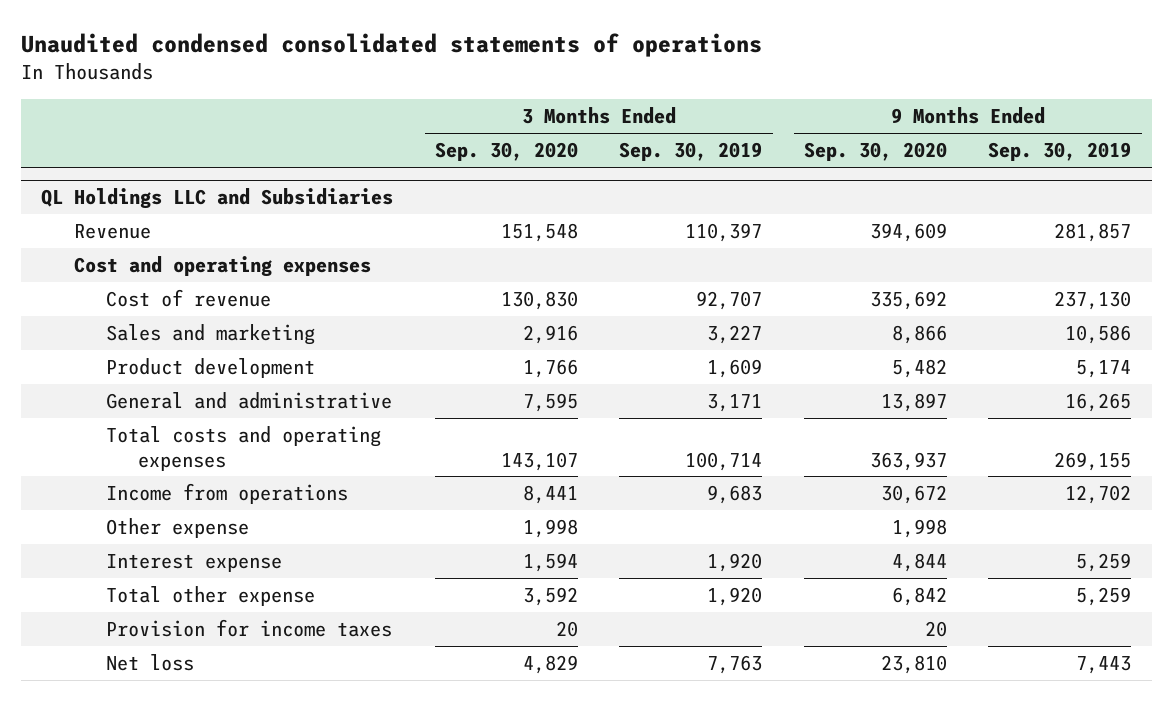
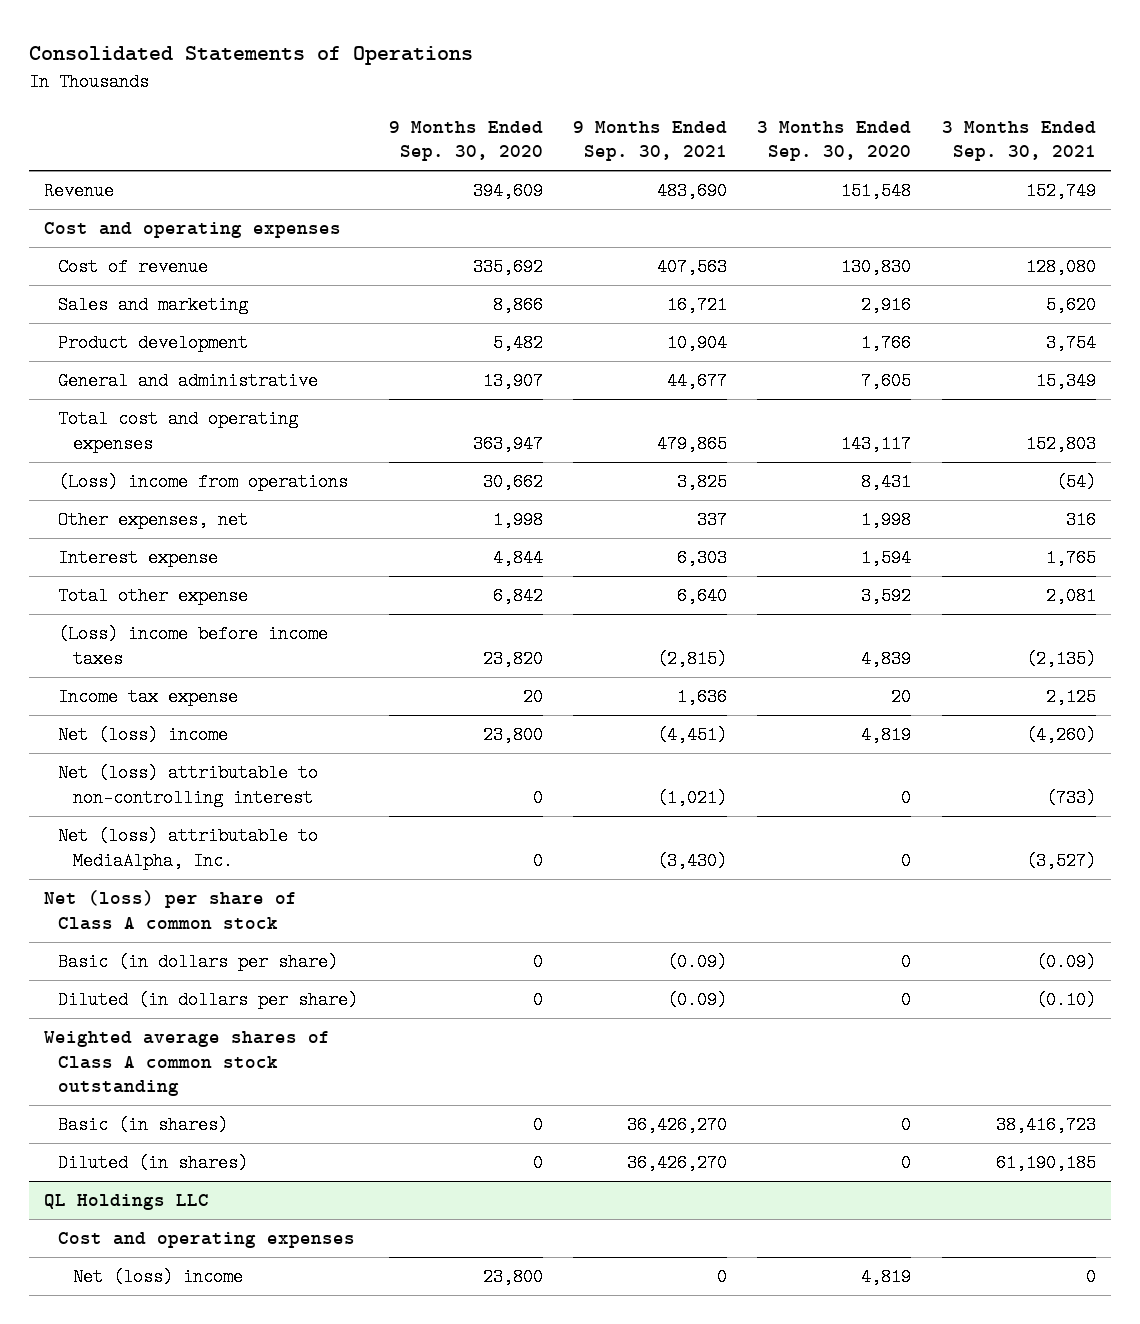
[20,32,762,57] Unaudited condensed consolidated statements of operations -> [29,46,474,66] Consolidated Statements of Operations
[619,142,763,162] Sep. 30, 2019 -> none
[988,142,1132,162] Sep. 30, 2019 -> none
none -> [573,120,728,162] 9 Months Ended Sep. 30, 2021
none -> [941,120,1096,162] 3 Months Ended Sep. 30, 2021
[41,188,394,210] QL Holdings LLC and Subsidiaries -> none
[522,392,578,412] 7,595 -> [861,372,912,391] 7,605
[880,392,947,412] 13,897 -> [482,372,543,391] 13,907
[105,425,381,471] Total costs and operating expenses -> [58,410,299,453] Total cost and operating expenses
[500,451,578,471] 143,107 -> [841,434,912,453] 143,117
[869,451,947,471] 363,937 -> [472,434,543,453] 363,947
[105,482,348,504] Income from operations -> [58,473,349,492] (Loss) income from operations
[522,484,578,504] 8,441 -> [861,473,912,492] 8,431
[880,484,947,504] 30,672 -> [482,473,543,492] 30,662
[105,517,249,538] Other expense -> [58,511,249,530] Other expenses, net
none -> [58,625,329,668] (Loss) income before income taxes
[105,618,392,637] Provision for income taxes -> [58,688,239,707] Income tax expense
none -> [58,726,229,745] Net (loss) income
none -> [58,764,319,807] Net (loss) attributable to non-controlling interest
[105,653,194,671] Net loss -> [58,827,319,870] Net (loss) attributable to MediaAlpha, Inc.
[522,654,578,674] 4,829 -> [901,851,912,870] 0
[880,654,947,674] 23,810 -> [532,851,543,870] 0
none -> [44,890,298,930] Net (loss) per share of Class A common stock
none -> [58,953,339,972] Basic (in dollars per share)
none -> [58,991,359,1010] Diluted (in dollars per share)
none -> [44,1031,331,1096] Weighted average shares of Class A common stock outstanding
none -> [58,1116,229,1135] Basic (in shares)
none -> [58,1154,249,1173] Diluted (in shares)
none -> [44,1194,210,1211] QL Holdings LLC
none -> [58,1232,356,1249] Cost and operating expenses
none -> [72,1268,243,1287] Net (loss) income

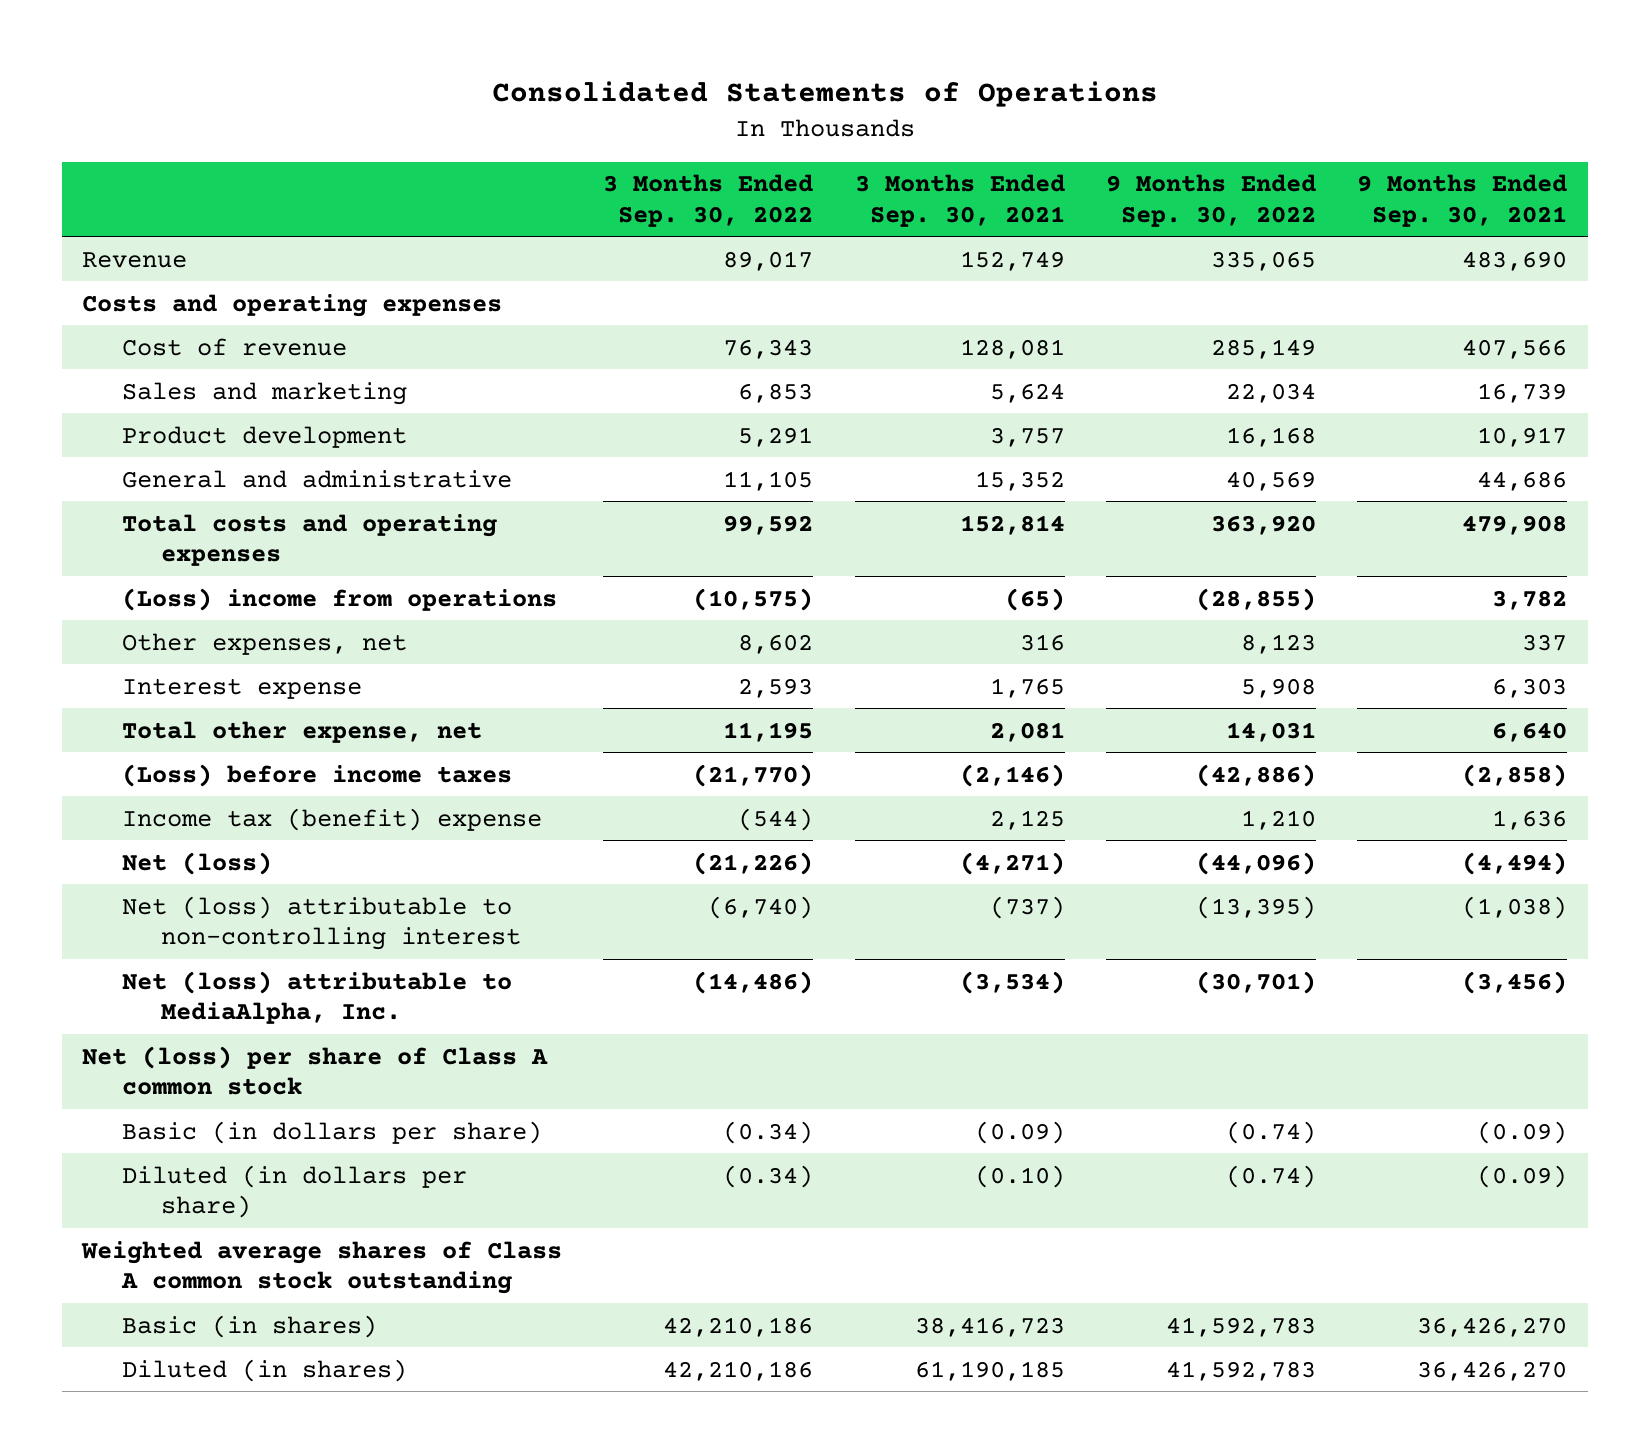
[388,120,543,162] 9 Months Ended Sep. 30, 2020 -> none
[757,120,912,162] 3 Months Ended Sep. 30, 2020 -> none
none -> [603,174,814,227] 3 Months Ended Sep. 30, 2022
none -> [1106,174,1317,227] 9 Months Ended Sep. 30, 2022
[44,222,342,239] Cost and operating expenses -> [82,293,503,317] Costs and operating expenses
[657,258,728,277] 407,563 -> [1462,338,1568,359] 407,566
[1025,258,1096,277] 128,080 -> [959,338,1065,359] 128,081
[667,296,728,315] 16,721 -> [1477,382,1568,403] 16,739
[1045,296,1096,315] 5,620 -> [989,382,1065,403] 5,624
[667,334,728,353] 10,904 -> [1477,426,1568,447] 10,917
[1045,334,1096,353] 3,754 -> [989,426,1065,447] 3,757
[667,372,728,391] 44,677 -> [1477,470,1568,491] 44,686
[1035,372,1096,391] 15,349 -> [974,470,1065,491] 15,352
[58,410,299,453] Total cost and operating expenses -> [121,513,497,566] Total costs and operating expenses
[657,434,728,453] 479,865 -> [1462,514,1568,535] 479,908
[1025,434,1096,453] 152,803 -> [959,514,1065,535] 152,814
[677,473,728,492] 3,825 -> [1492,589,1568,610] 3,782
[1055,473,1096,492] (54) -> [1004,587,1065,611] (65)
[58,587,249,606] Total other expense -> [121,720,482,743] Total other expense, net
[58,625,329,668] (Loss) income before income taxes -> [121,763,512,787] (Loss) before income taxes
[657,649,728,668] (2,815) -> [1462,763,1568,787] (2,858)
[1025,649,1096,668] (2,135) -> [959,763,1065,787] (2,146)
[58,688,239,707] Income tax expense -> [121,807,542,831] Income tax (benefit) expense
[58,726,229,745] Net (loss) income -> [121,851,272,875] Net (loss)
[657,726,728,745] (4,451) -> [1462,851,1568,875] (4,494)
[1025,726,1096,745] (4,260) -> [959,851,1065,875] (4,271)
[657,788,728,807] (1,021) -> [1462,895,1568,919] (1,038)
[1045,788,1096,807] (733) -> [989,895,1065,919] (737)
[657,851,728,870] (3,430) -> [1462,970,1568,994] (3,456)
[1025,851,1096,870] (3,527) -> [959,970,1065,994] (3,534)
[44,1194,210,1211] QL Holdings LLC -> none
[58,1232,356,1249] Cost and operating expenses -> none
[72,1268,243,1287] Net (loss) income -> none

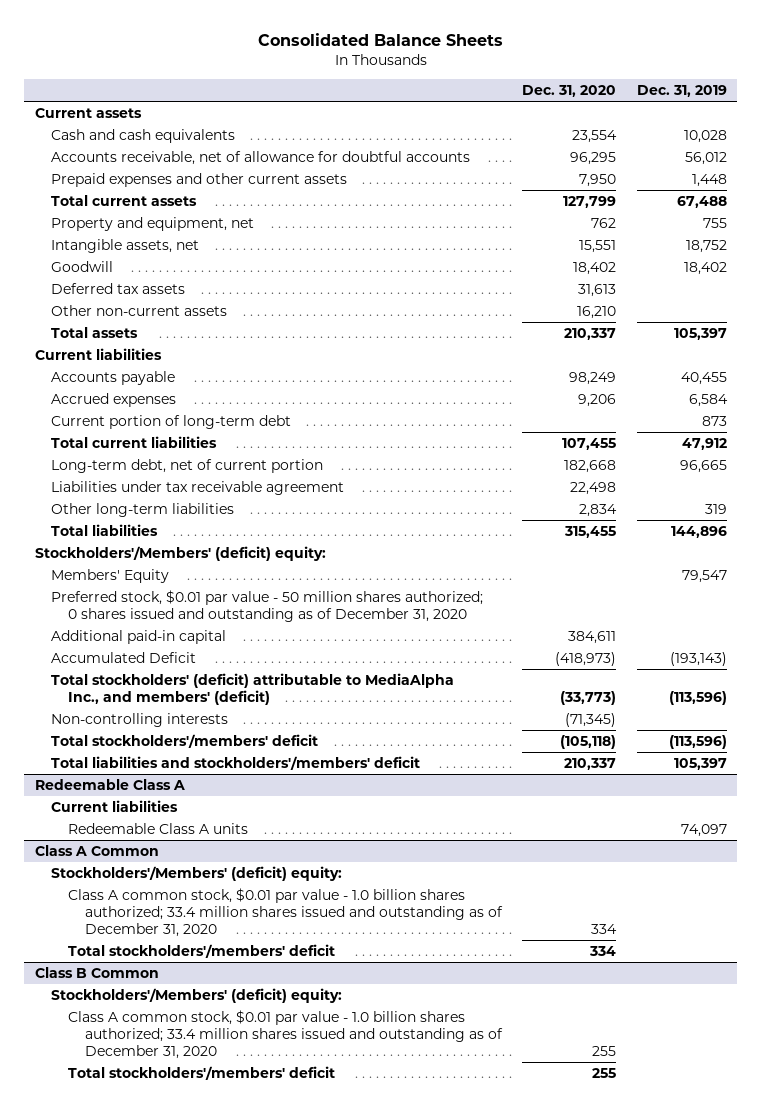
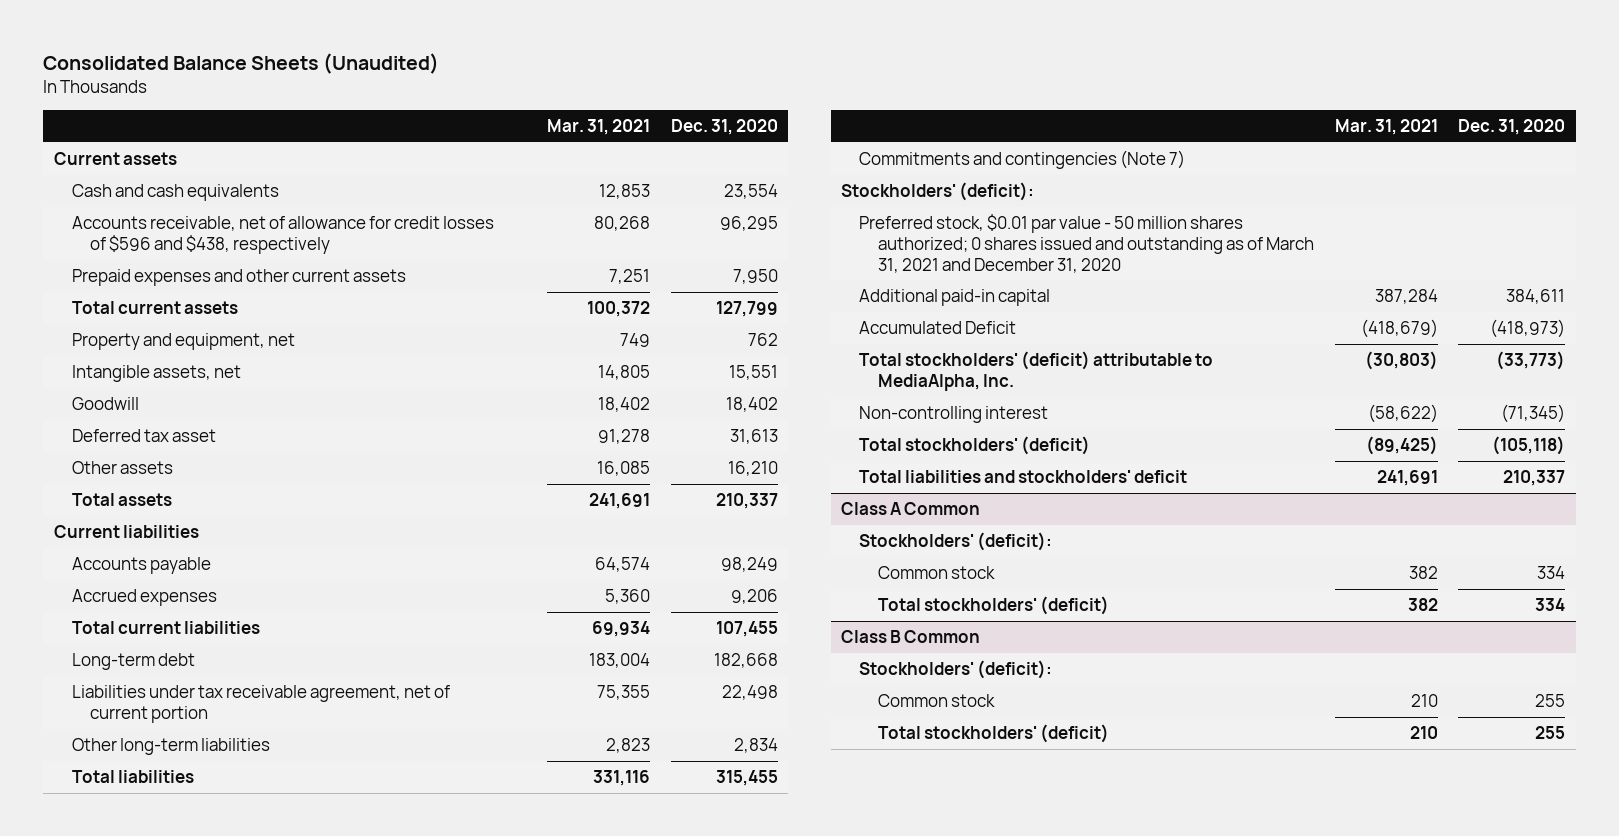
[257,33,503,47] Consolidated Balance Sheets -> [43,52,440,74] Consolidated Balance Sheets (Unaudited)
[636,85,727,98] Dec. 31, 2019 -> none
none -> [546,119,650,136] Mar. 31, 2021
[51,150,471,165] Accounts receivable, net of allowance for doubtful accounts -> [71,216,494,255] Accounts receivable, net of allowance for credit losses of $596 and $438, respectively
[51,282,186,294] Deferred tax assets -> [71,429,216,443] Deferred tax asset
[51,304,228,316] Other non-current assets -> [71,461,173,475] Other assets
[51,414,292,429] Current portion of long-term debt -> none
[51,458,324,473] Long-term debt, net of current portion -> [71,653,195,671] Long-term debt
[51,480,345,495] Liabilities under tax receivable agreement -> [71,685,450,724] Liabilities under tax receivable agreement, net of current portion
[51,568,170,583] Members' Equity -> none
none -> [859,150,1186,170] Commitments and contingencies (Note 7)
[34,545,326,561] Stockholders'/Members' (deficit) equity: -> [841,182,1035,202] Stockholders' (deficit):
[51,589,484,623] Preferred stock, $0.01 par value - 50 million shares authorized; 0 shares issued and outstanding as of December 31, 2020 -> [859,214,1314,273] Preferred stock, $0.01 par value - 50 million shares authorized; 0 shares issued and outstanding as of March 31, 2021 and December 31, 2020
[34,778,185,790] Redeemable Class A -> none
[51,799,179,812] Current liabilities -> none
[68,822,249,834] Redeemable Class A units -> none
[51,672,455,706] Total stockholders' (deficit) attributable to MediaAlpha Inc., and members' (deficit) -> [859,351,1214,392] Total stockholders' (deficit) attributable to MediaAlpha, Inc.
[51,712,229,727] Non-controlling interests -> [859,406,1049,424] Non-controlling interest
[51,733,319,748] Total stockholders'/members' deficit -> [859,436,1091,456] Total stockholders' (deficit)
[51,755,421,770] Total liabilities and stockholders'/members' deficit -> [859,470,1188,484] Total liabilities and stockholders' deficit
[51,865,343,881] Stockholders'/Members' (deficit) equity: -> [859,532,1053,552] Stockholders' (deficit):
[68,887,504,938] Class A common stock, $0.01 par value - 1.0 billion shares authorized; 33.4 million shares issued and outstanding as of December 31, 2020 -> [877,566,995,580] Common stock
[68,943,336,958] Total stockholders'/members' deficit -> [877,596,1109,616] Total stockholders' (deficit)
[51,987,343,1003] Stockholders'/Members' (deficit) equity: -> [859,660,1053,680] Stockholders' (deficit):
[68,1009,504,1060] Class A common stock, $0.01 par value - 1.0 billion shares authorized; 33.4 million shares issued and outstanding as of December 31, 2020 -> [877,694,995,708] Common stock
[68,1065,336,1080] Total stockholders'/members' deficit -> [877,724,1109,744] Total stockholders' (deficit)

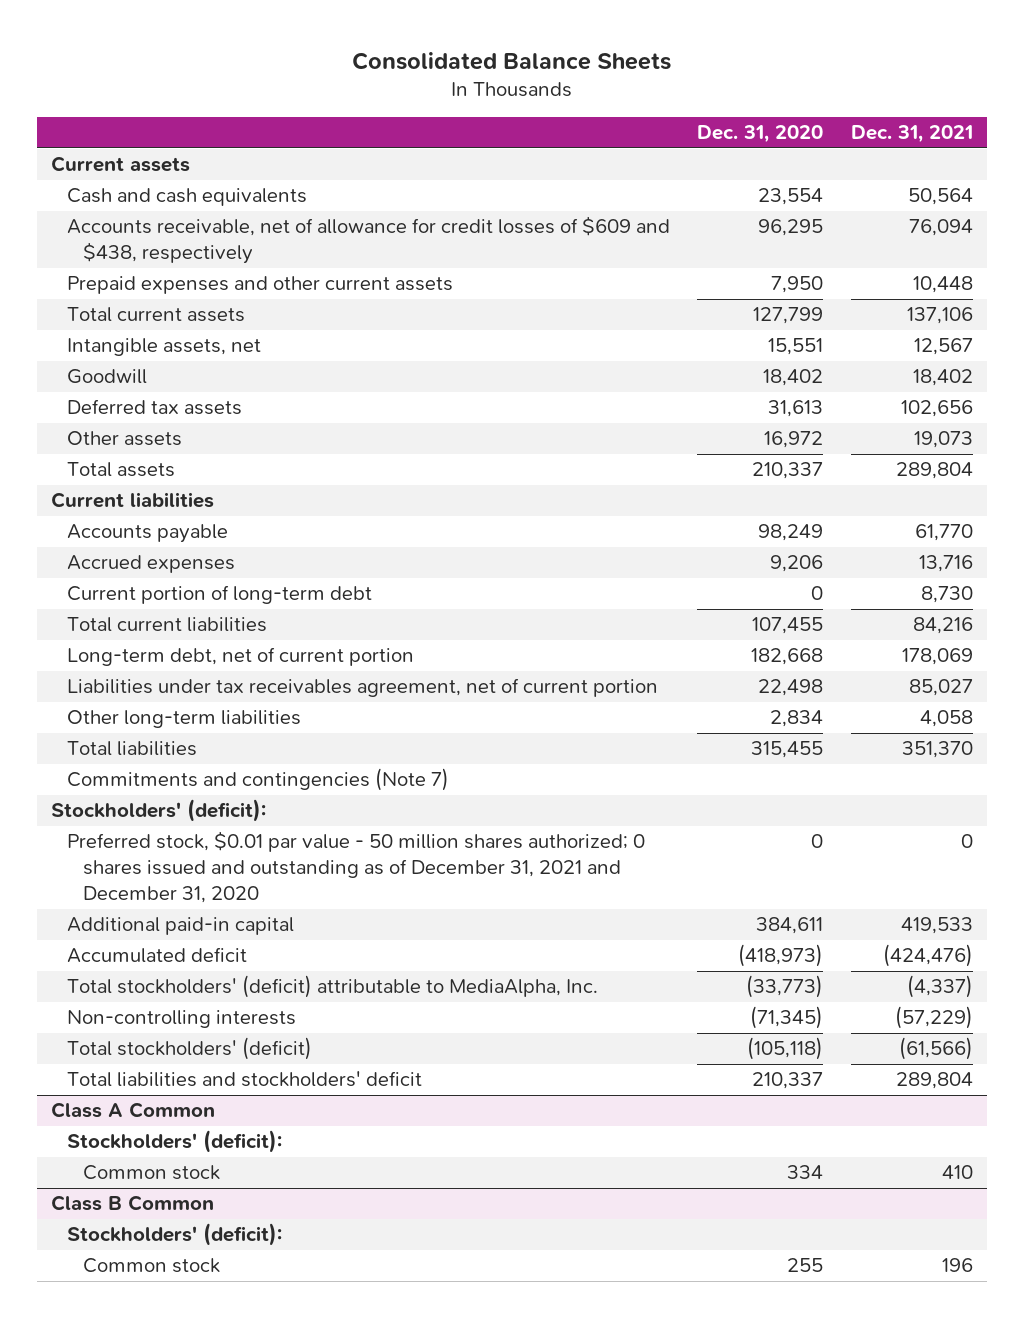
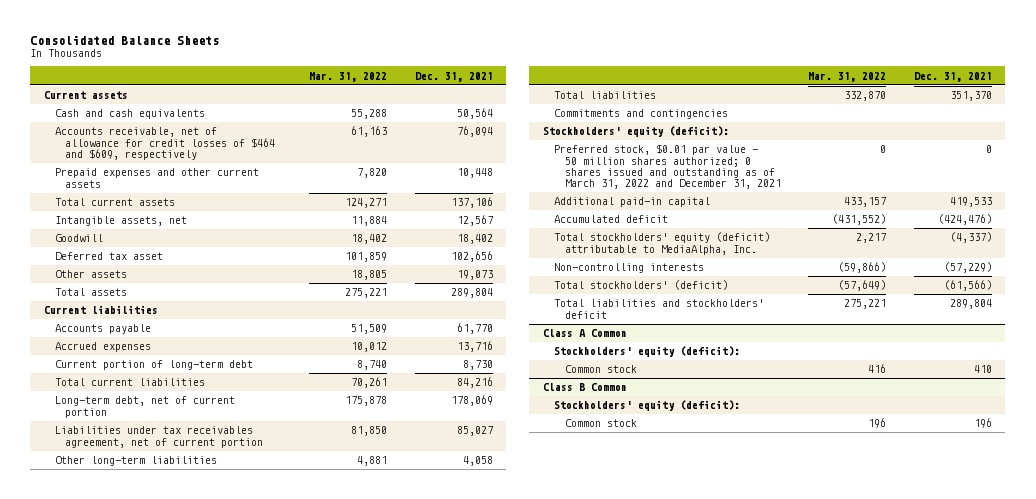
[697,124,824,143] Dec. 31, 2020 -> none
none -> [308,71,387,82] Mar. 31, 2022
[66,216,670,265] Accounts receivable, net of allowance for credit losses of $609 and $438, respectively -> [54,127,276,161] Accounts receivable, net of allowance for credit losses of $464 and $609, respectively
[66,399,242,416] Deferred tax assets -> [54,252,163,261] Deferred tax asset
[66,768,449,792] Commitments and contingencies (Note 7) -> [553,109,728,120] Commitments and contingencies
[50,799,266,823] Stockholders' (deficit): -> [543,126,730,138] Stockholders' equity (deficit):
[66,831,645,904] Preferred stock, $0.01 par value - 50 million shares authorized; 0 shares issued and outstanding as of December 31, 2021 and December 31, 2020 -> [553,144,781,190] Preferred stock, $0.01 par value - 50 million shares authorized; 0 shares issued and outstanding as of March 31, 2022 and December 31, 2021
[66,975,598,999] Total stockholders' (deficit) attributable to MediaAlpha, Inc. -> [553,232,770,255] Total stockholders' equity (deficit) attributable to MediaAlpha, Inc.
[66,1130,282,1154] Stockholders' (deficit): -> [553,346,740,358] Stockholders' equity (deficit):
[66,1223,282,1247] Stockholders' (deficit): -> [553,400,740,412] Stockholders' equity (deficit):

